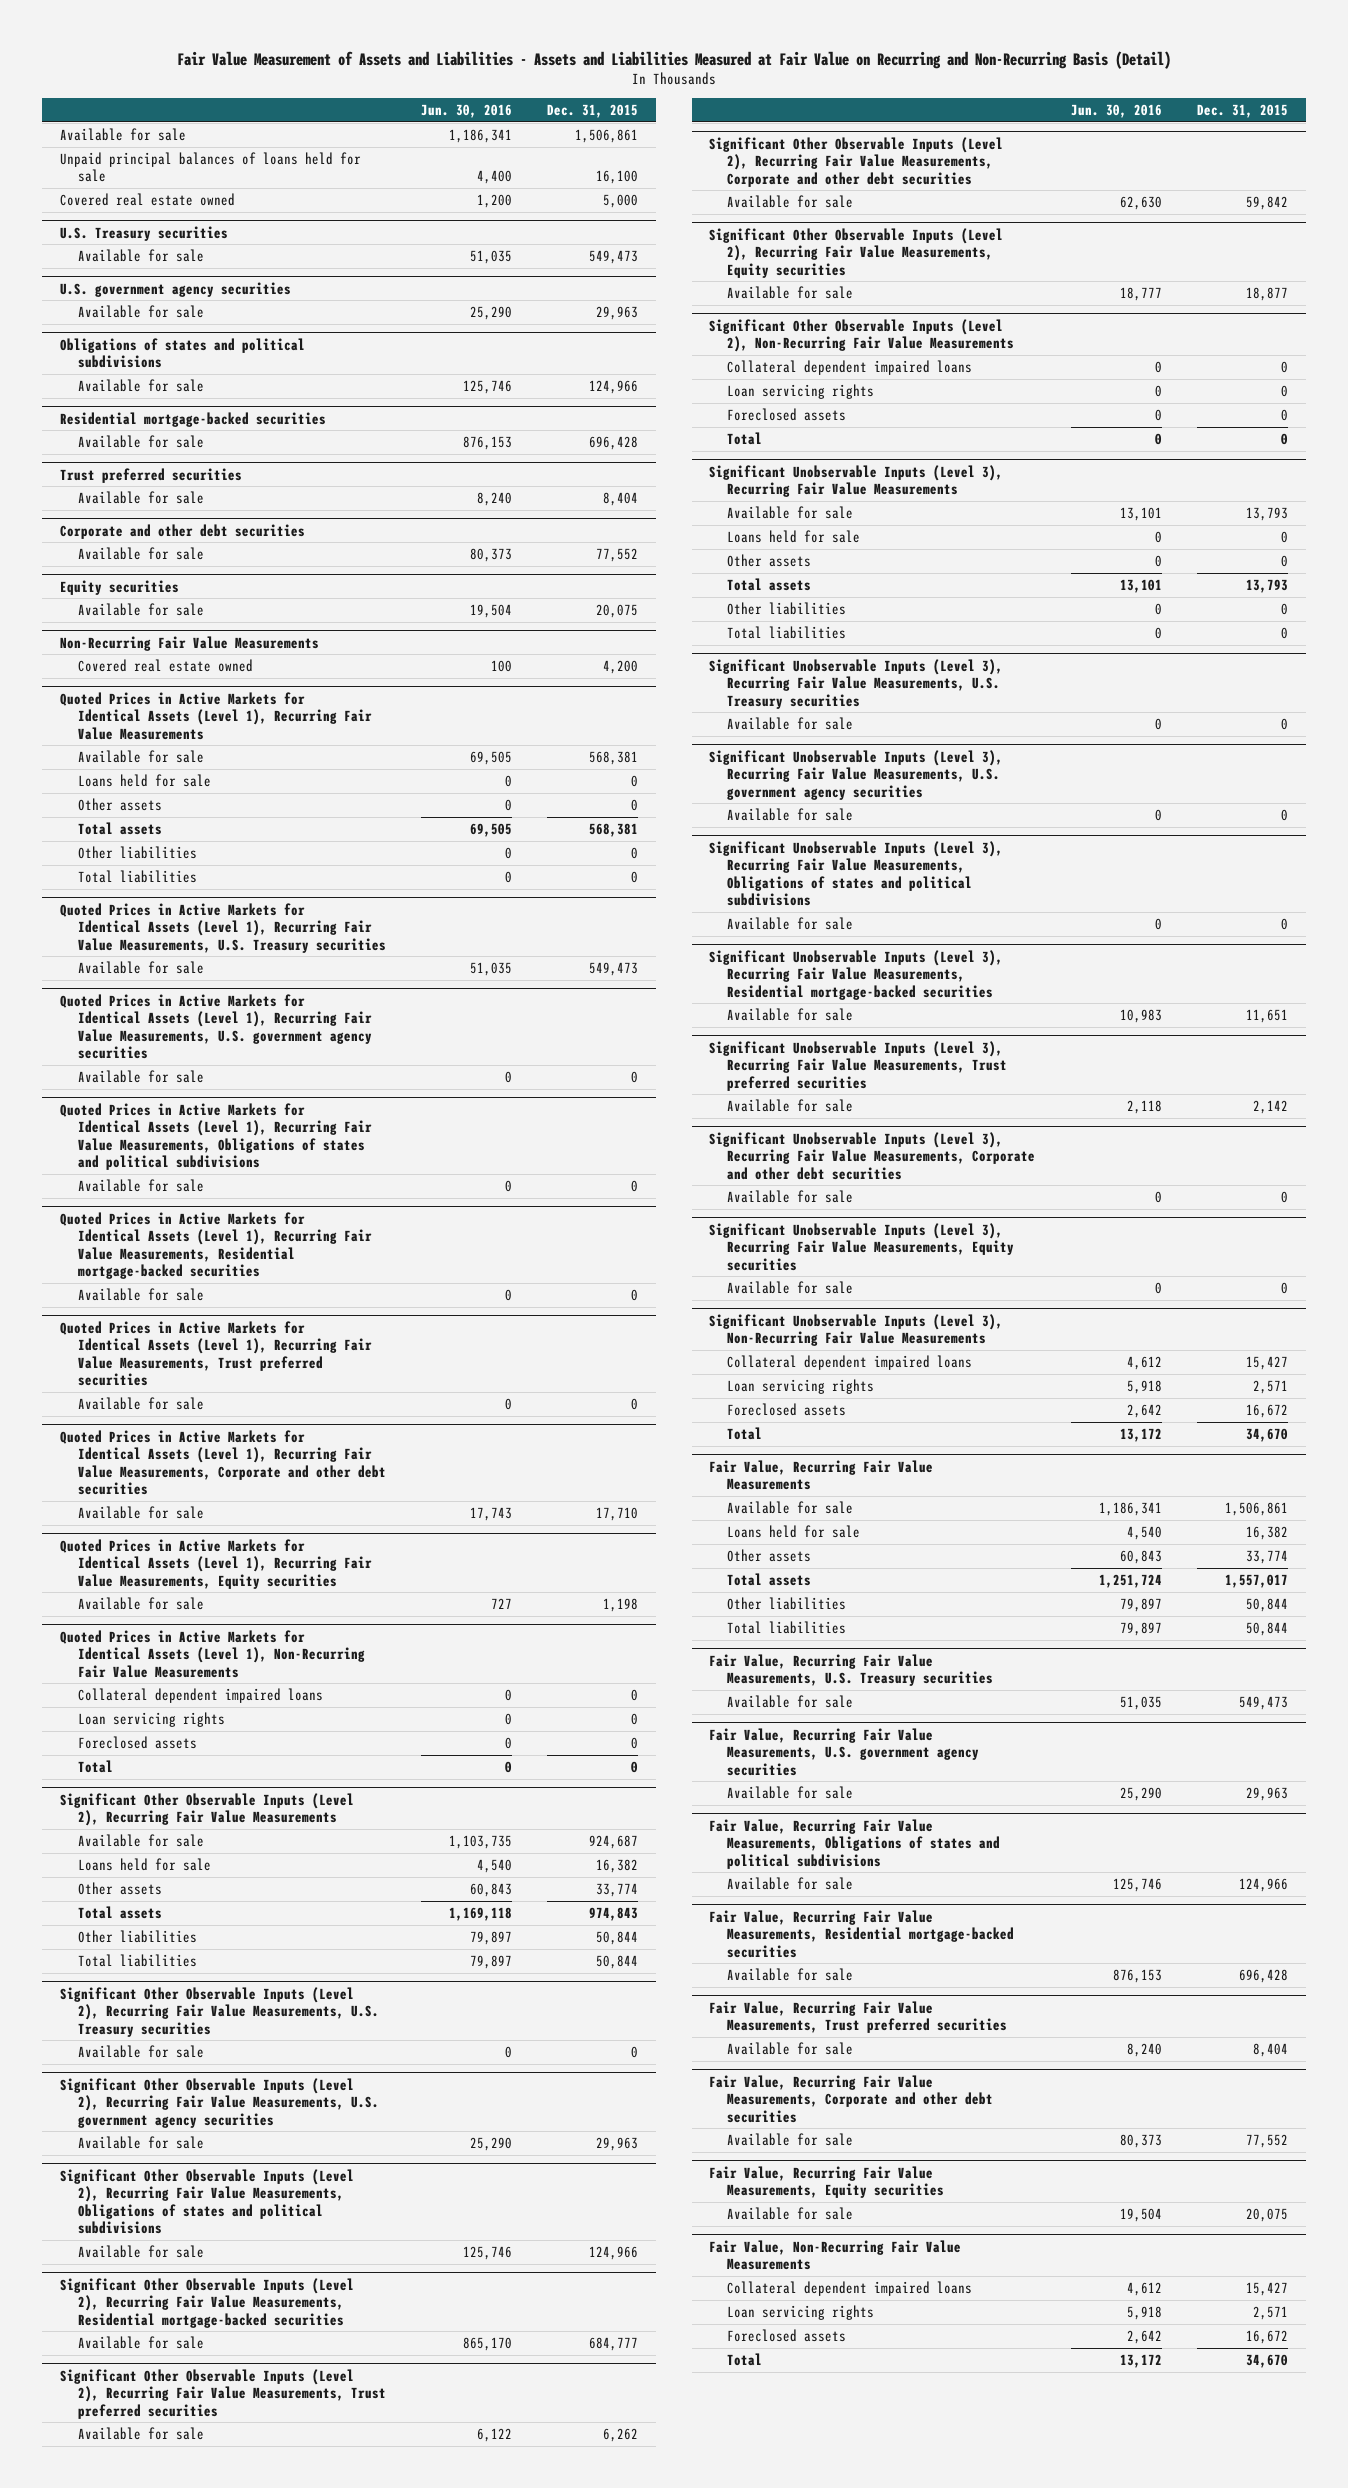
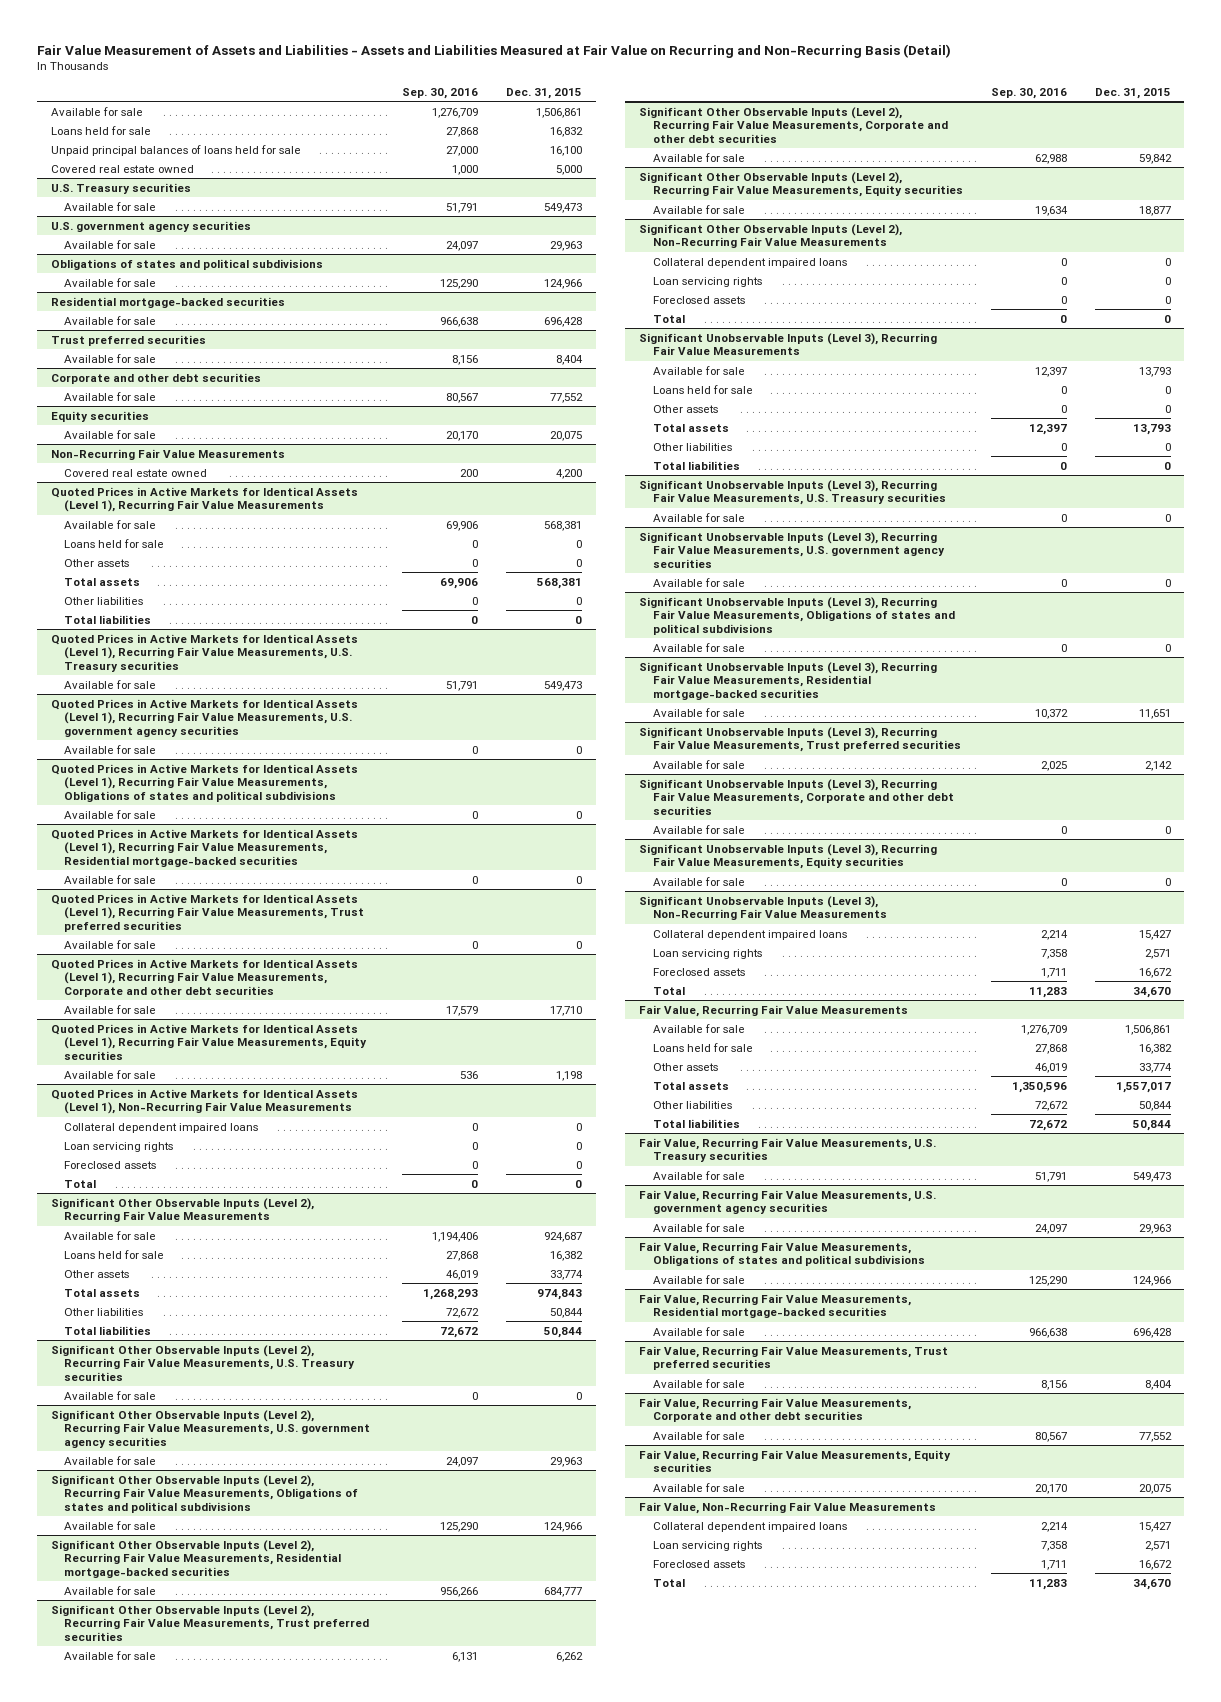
[420,104,512,119] Jun. 30, 2016 -> none
none -> [402,87,479,99] Sep. 30, 2016
none -> [50,125,151,135] Loans held for sale

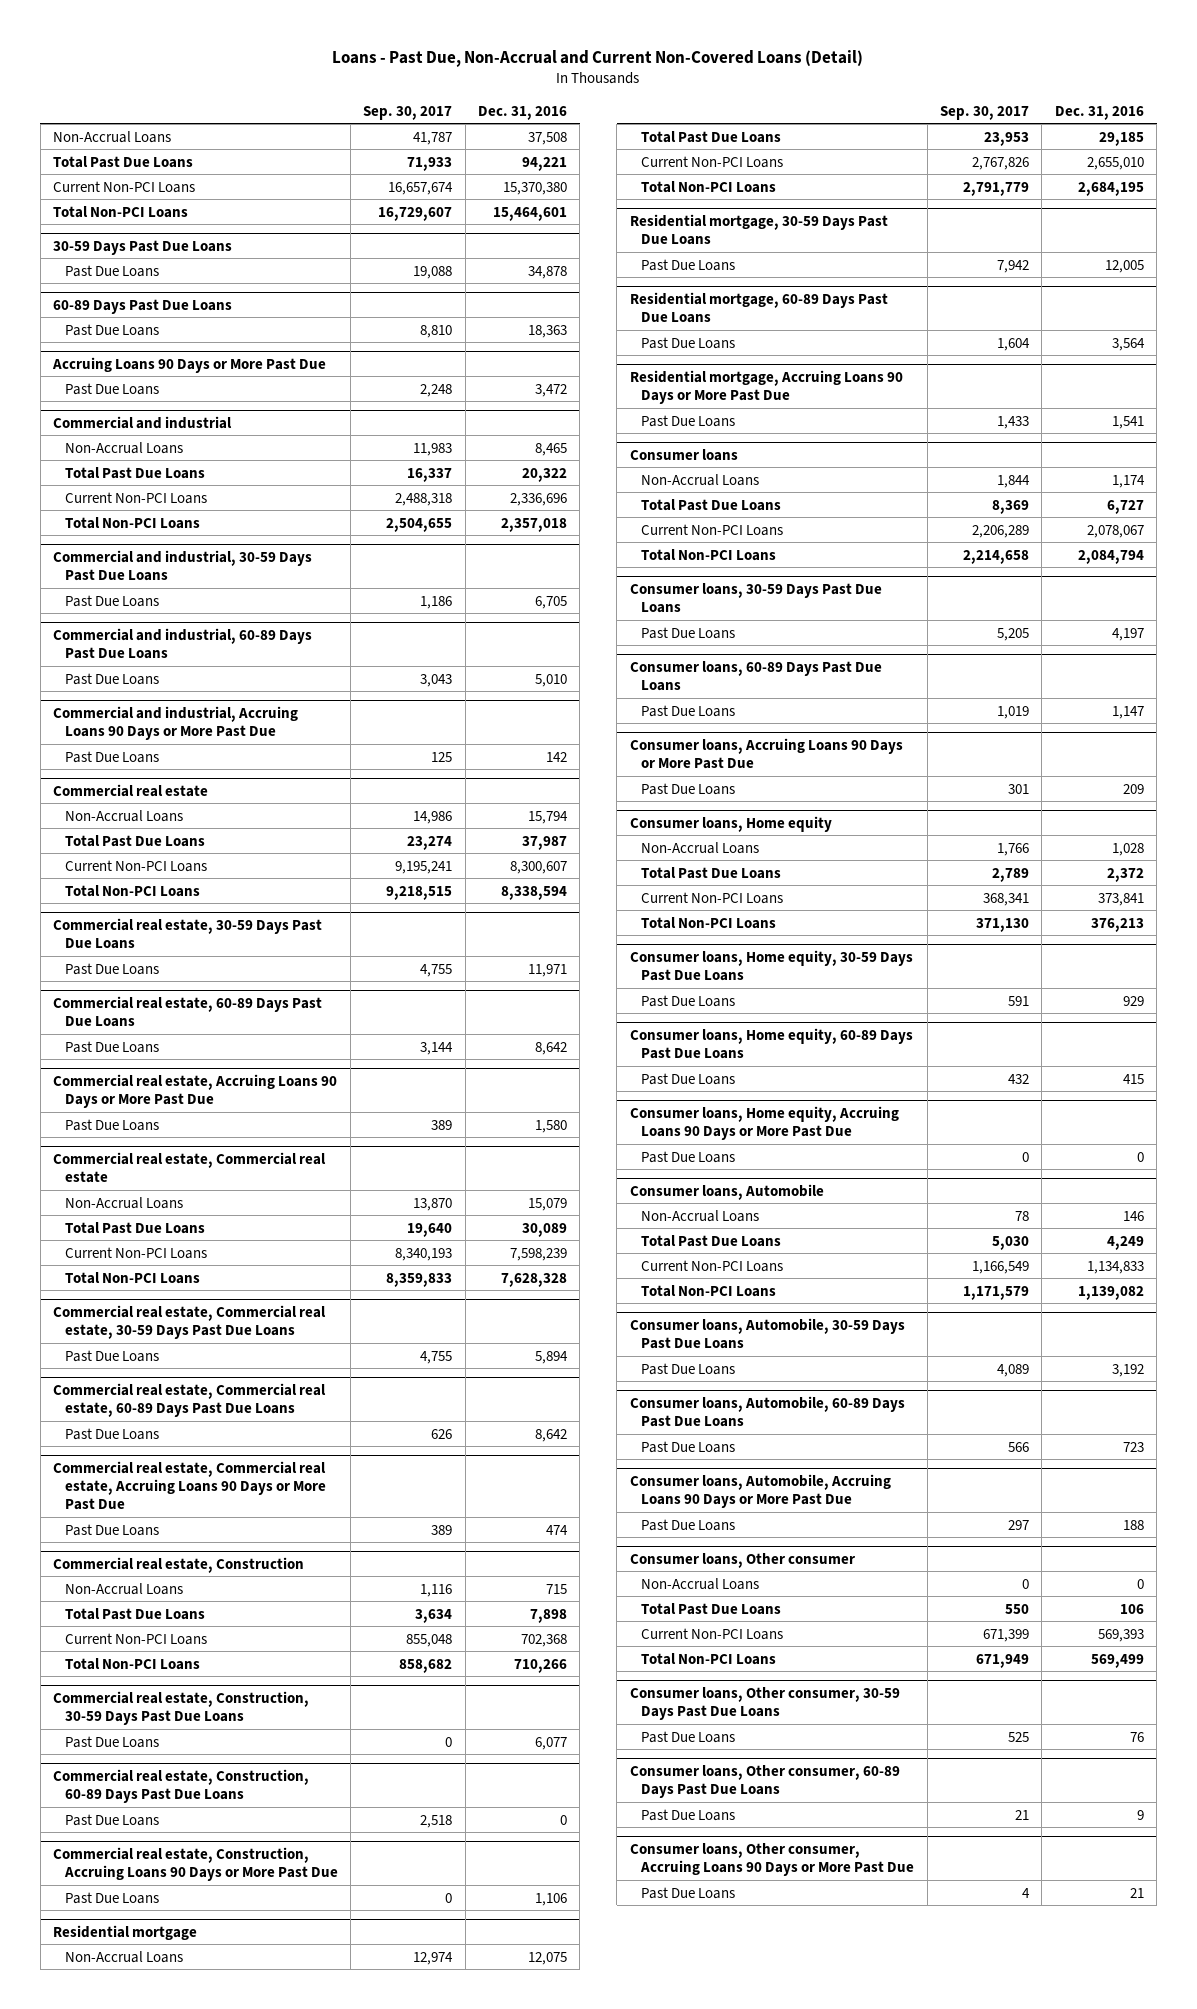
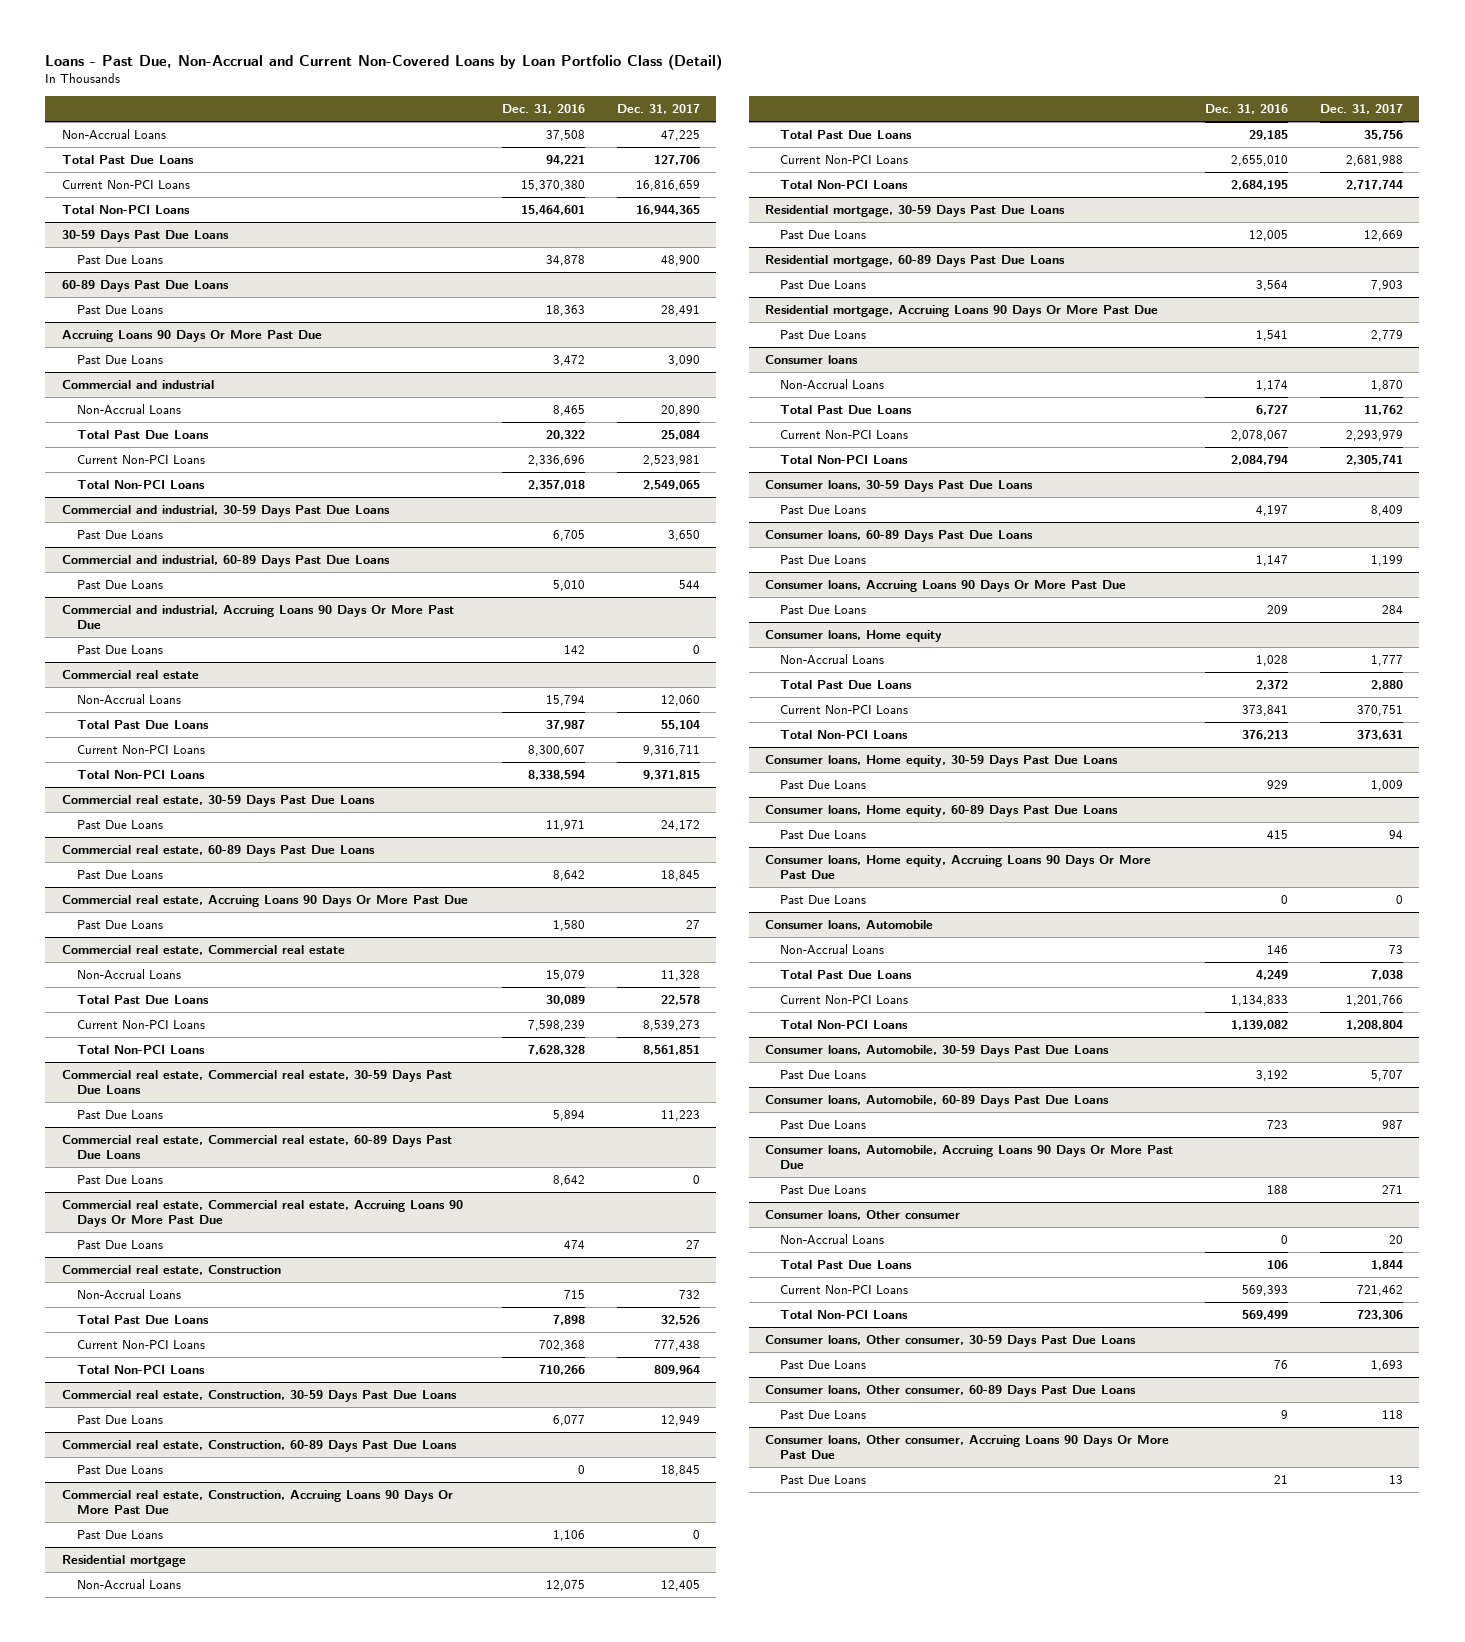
[332,50,864,68] Loans - Past Due, Non-Accrual and Current Non-Covered Loans (Detail) -> [45,53,723,70] Loans - Past Due, Non-Accrual and Current Non-Covered Loans by Loan Portfolio Class (Detail)
[363,105,453,120] Sep. 30, 2017 -> none
none -> [617,104,701,115] Dec. 31, 2017
[52,356,327,373] Accruing Loans 90 Days or More Past Due -> [61,330,322,343] Accruing Loans 90 Days Or More Past Due
[53,705,299,740] Commercial and industrial, Accruing Loans 90 Days or More Past Due -> [61,605,454,630] Commercial and industrial, Accruing Loans 90 Days Or More Past Due
[53,1073,338,1108] Commercial real estate, Accruing Loans 90 Days or More Past Due -> [61,895,468,908] Commercial real estate, Accruing Loans 90 Days Or More Past Due
[53,1460,327,1510] Commercial real estate, Commercial real estate, Accruing Loans 90 Days or More Past Due -> [61,1200,463,1228] Commercial real estate, Commercial real estate, Accruing Loans 90 Days Or More Past Due
[53,1846,338,1881] Commercial real estate, Construction, Accruing Loans 90 Days or More Past Due -> [61,1490,453,1515] Commercial real estate, Construction, Accruing Loans 90 Days Or More Past Due
[629,369,903,404] Residential mortgage, Accruing Loans 90 Days or More Past Due -> [764,305,1158,318] Residential mortgage, Accruing Loans 90 Days Or More Past Due
[629,737,903,769] Consumer loans, Accruing Loans 90 Days or More Past Due -> [764,580,1126,593] Consumer loans, Accruing Loans 90 Days Or More Past Due
[629,1105,899,1140] Consumer loans, Home equity, Accruing Loans 90 Days or More Past Due -> [764,855,1151,880] Consumer loans, Home equity, Accruing Loans 90 Days Or More Past Due
[629,1473,891,1508] Consumer loans, Automobile, Accruing Loans 90 Days or More Past Due -> [764,1145,1173,1170] Consumer loans, Automobile, Accruing Loans 90 Days Or More Past Due
[629,1842,915,1876] Consumer loans, Other consumer, Accruing Loans 90 Days or More Past Due -> [764,1435,1169,1460] Consumer loans, Other consumer, Accruing Loans 90 Days Or More Past Due

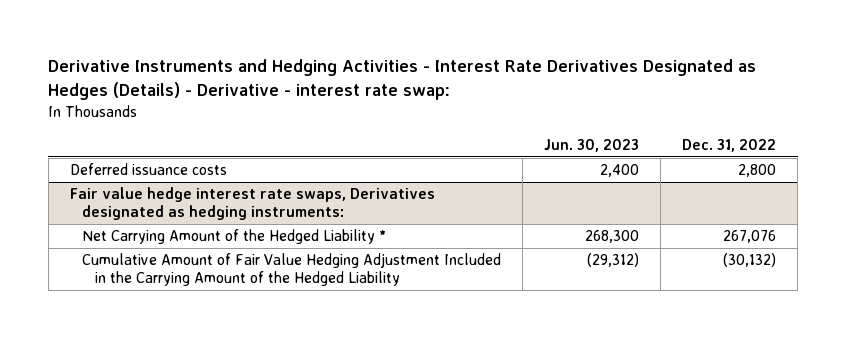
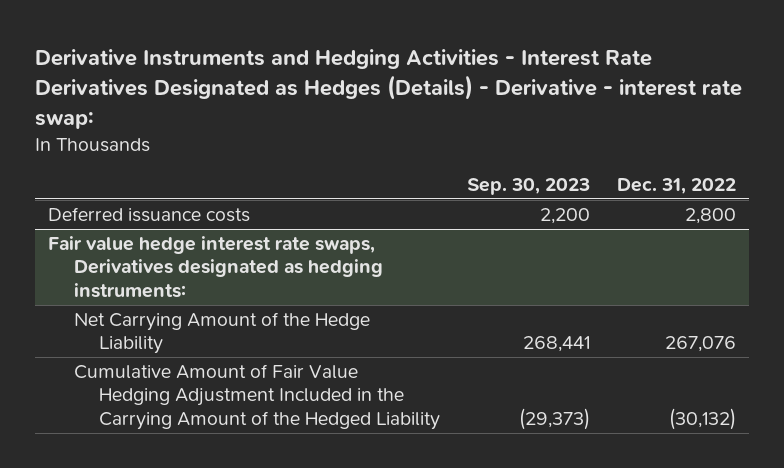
[544,138,640,152] Jun. 30, 2023 -> none
none -> [466,177,590,195] Sep. 30, 2023
[82,229,387,245] Net Carrying Amount of the Hedged Liability * -> [73,311,370,355] Net Carrying Amount of the Hedge Liability

